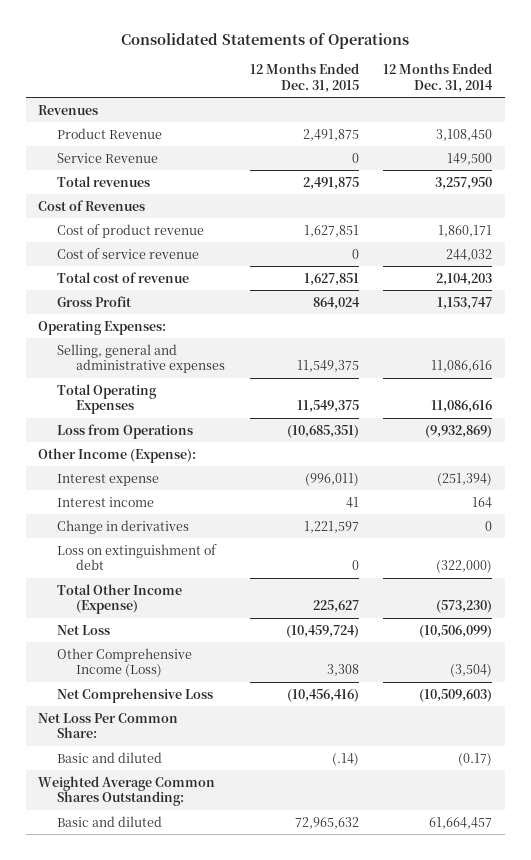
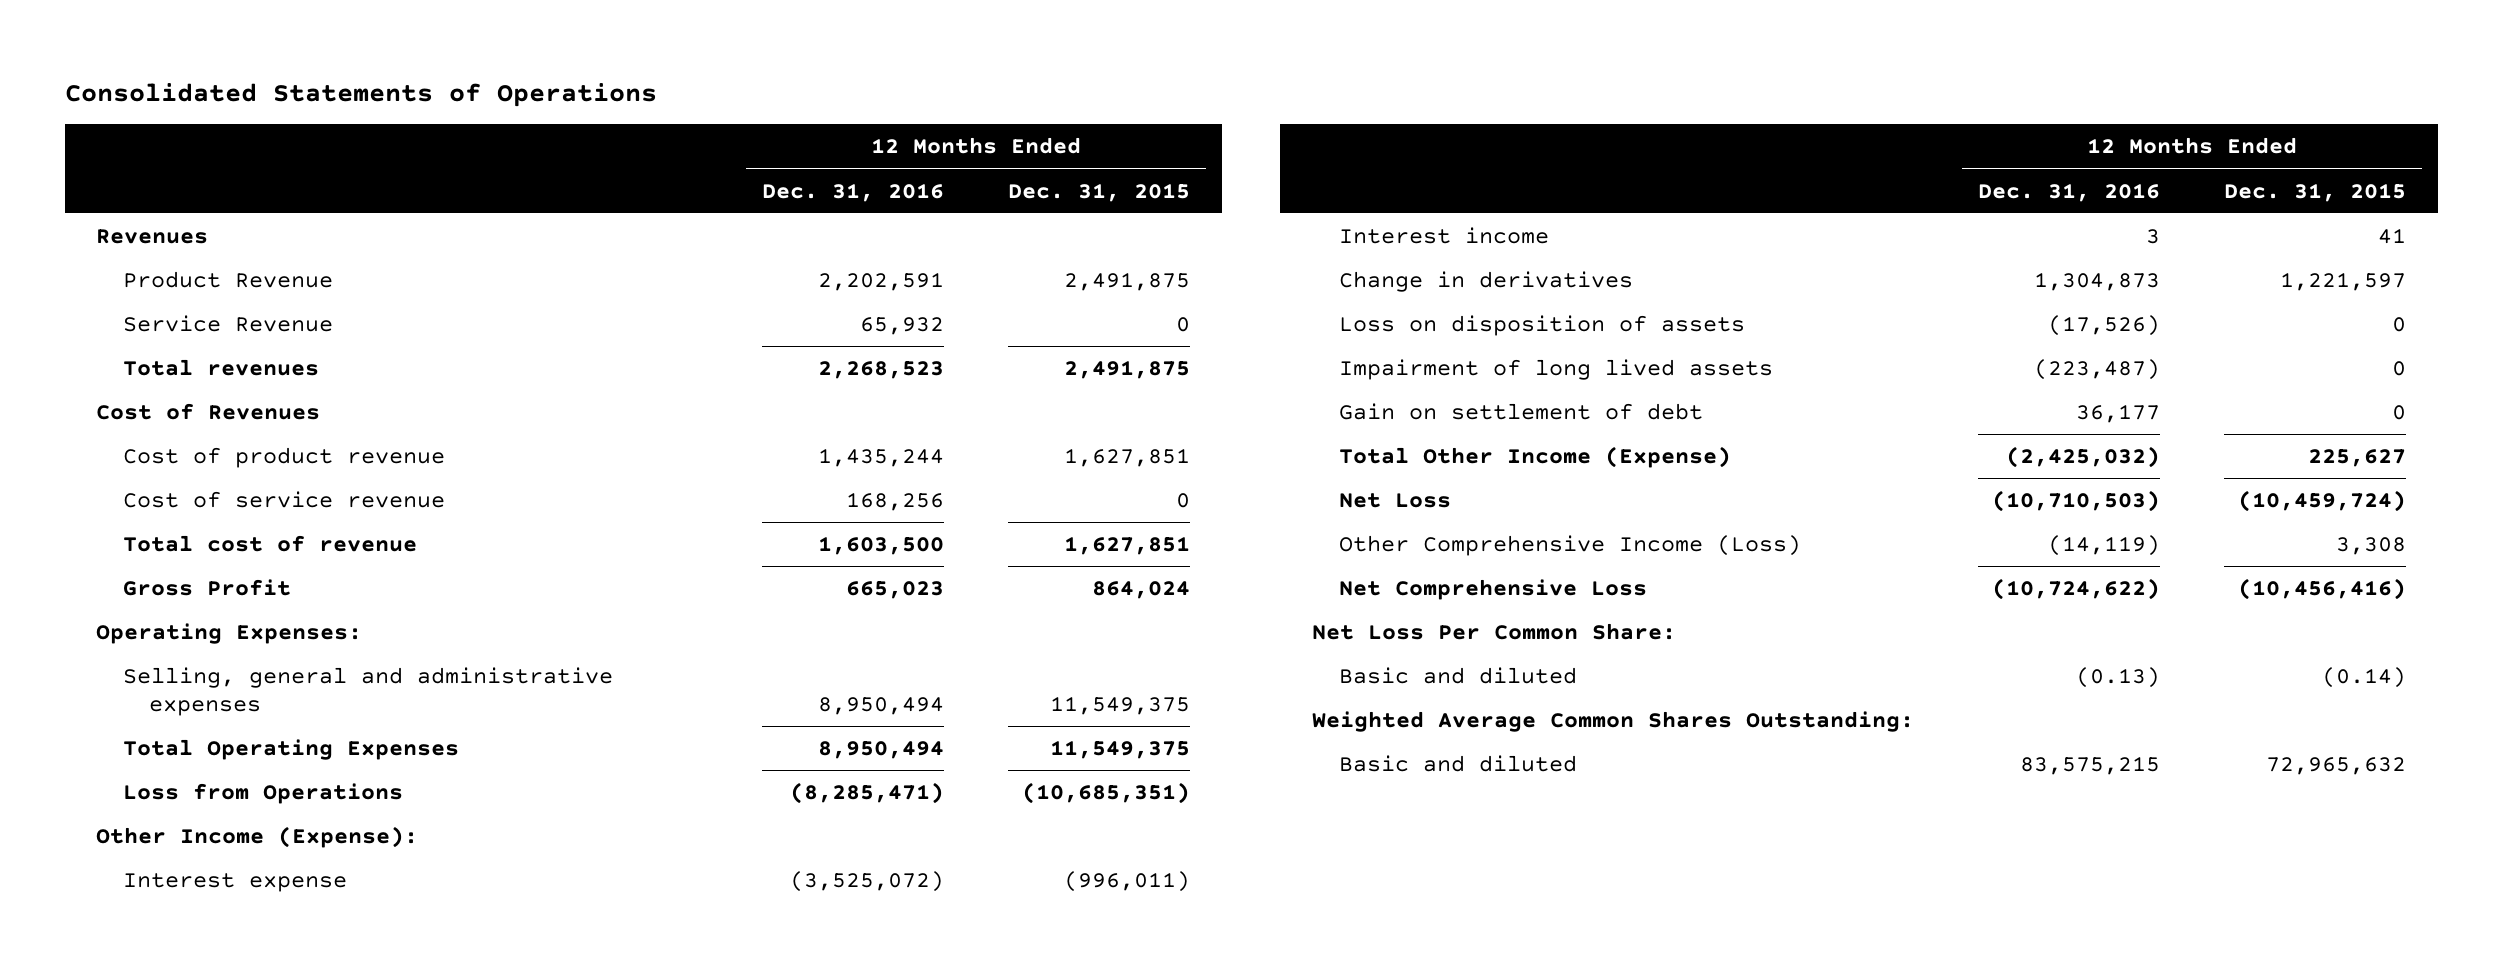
[383,63,494,93] 12 Months Ended Dec. 31, 2014 -> none
none -> [762,182,945,202] Dec. 31, 2016
none -> [1338,314,1745,336] Loss on disposition of assets
none -> [1338,358,1773,380] Impairment of long lived assets
[57,543,218,571] Loss on extinguishment of debt -> [1338,402,1703,420] Gain on settlement of debt
[331,752,359,766] (.14) -> [2321,666,2406,688] (0.14)

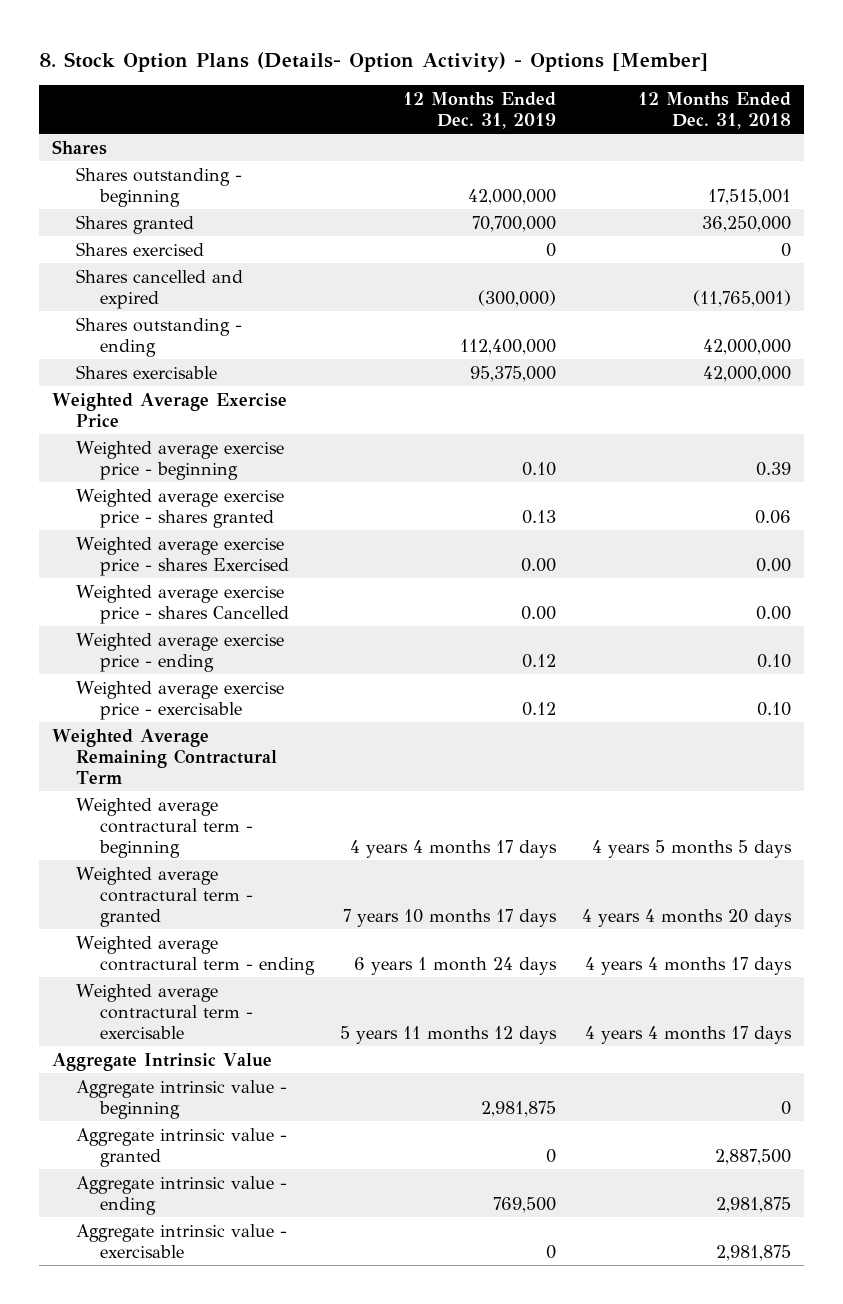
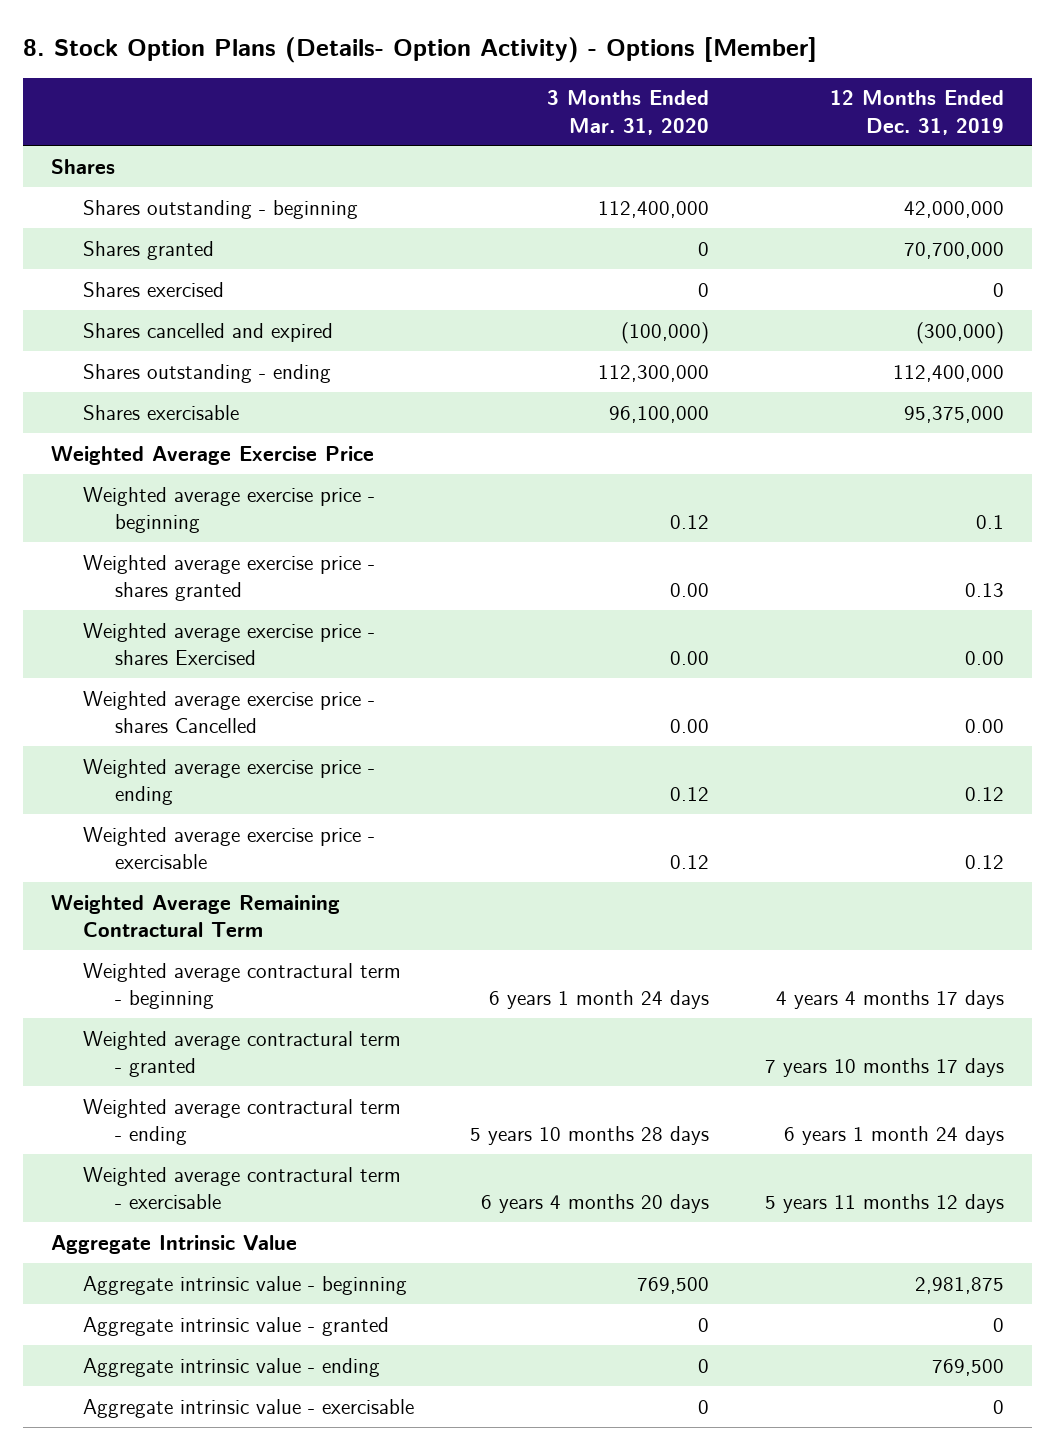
[638,91,792,129] 12 Months Ended Dec. 31, 2018 -> none
none -> [547,90,710,135] 3 Months Ended Mar. 31, 2020
[522,461,557,476] 0.10 -> [975,514,1004,529] 0.1

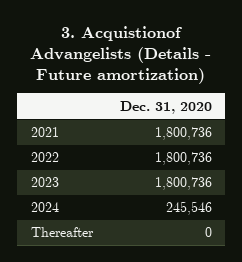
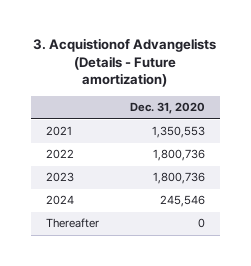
[154,127,212,141] 1,800,736 -> [151,126,205,139] 1,350,553

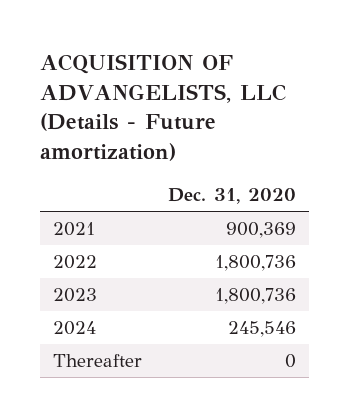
[33,37,217,88] 3. Acquistionof Advangelists (Details - Future amortization) -> [40,54,287,162] ACQUISITION OF ADVANGELISTS, LLC (Details - Future amortization)
[151,126,205,139] 1,350,553 -> [226,222,297,239] 900,369

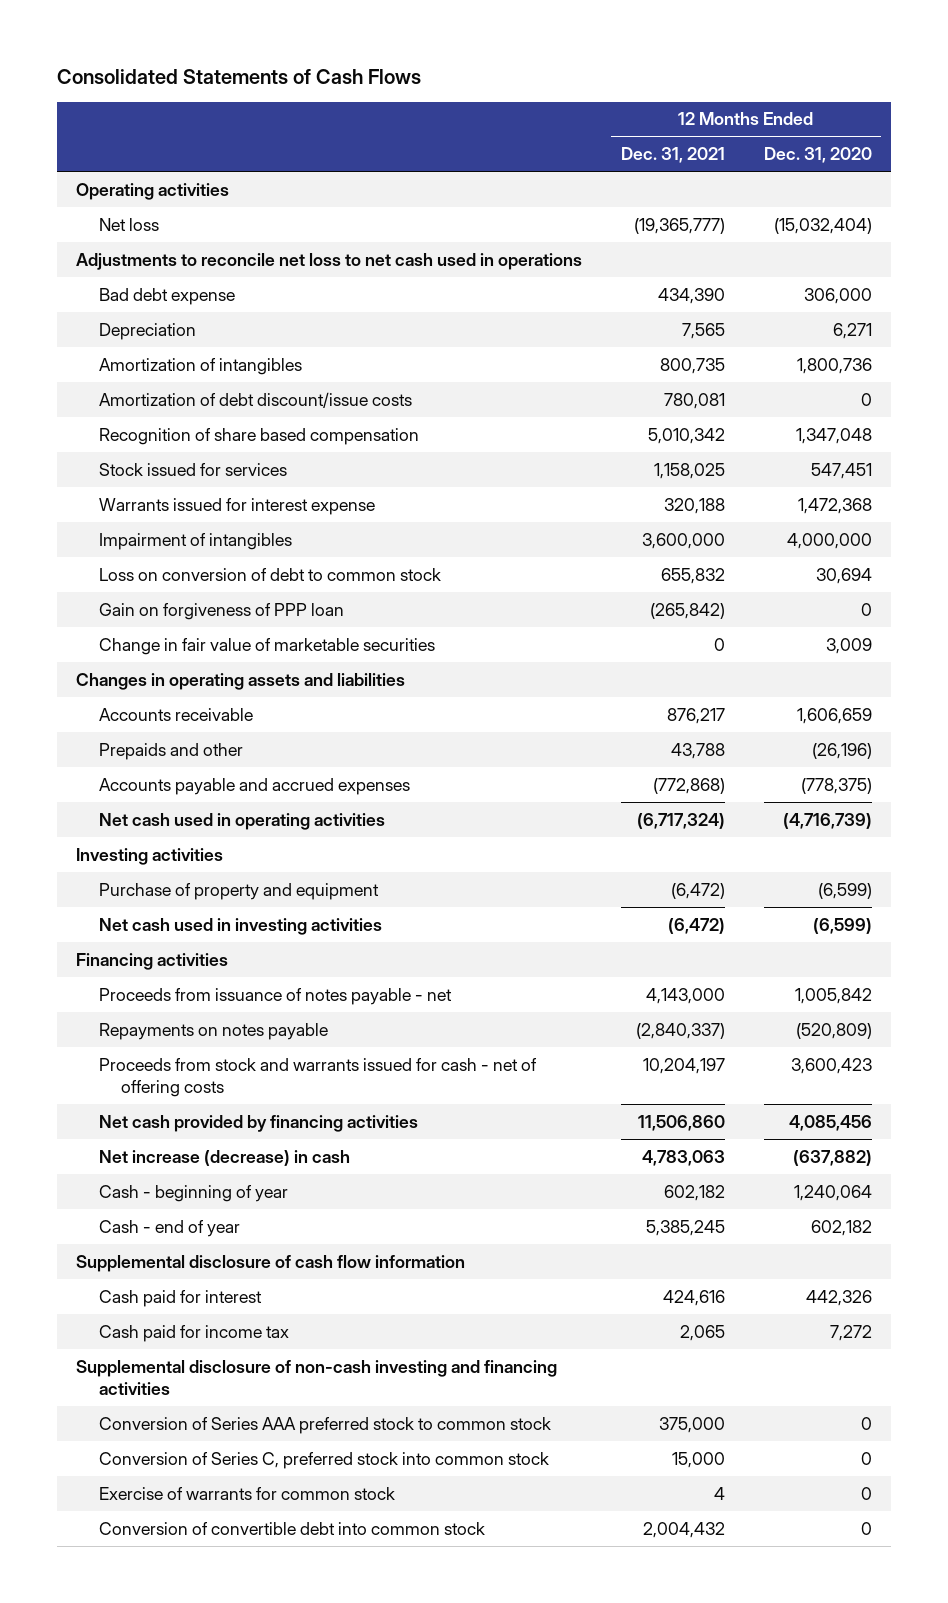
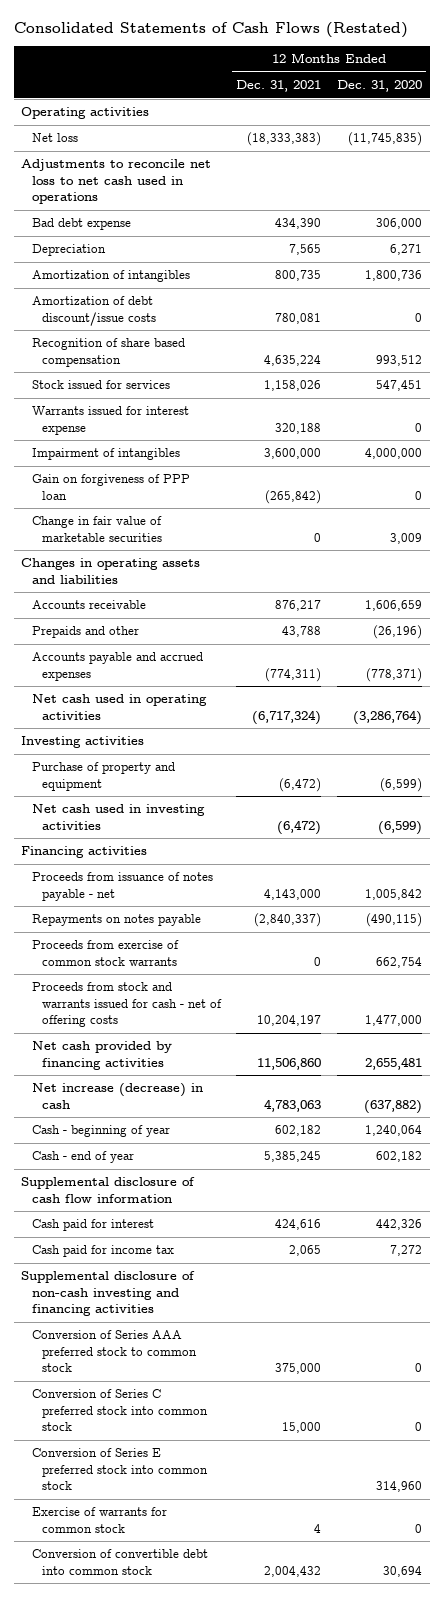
[56,69,421,85] Consolidated Statements of Cash Flows -> [13,22,408,39] Consolidated Statements of Cash Flows (Restated)
[633,217,725,234] (19,365,777) -> [247,132,322,147] (18,333,383)
[773,217,872,234] (15,032,404) -> [347,132,422,147] (11,745,835)
[647,427,725,444] 5,010,342 -> [264,354,322,366] 4,635,224
[795,427,872,444] 1,347,048 -> [375,354,422,366] 993,512
[653,462,725,479] 1,158,025 -> [264,380,322,392] 1,158,026
[797,497,872,514] 1,472,368 -> [414,422,422,432] 0
[98,567,441,581] Loss on conversion of debt to common stock -> none
[652,777,725,794] (772,868) -> [265,667,322,682] (774,311)
[800,777,872,794] (778,375) -> [365,667,422,682] (778,371)
[782,812,872,829] (4,716,739) -> [352,709,422,725] (3,286,764)
[795,1022,872,1039] (520,809) -> [365,913,422,928] (490,115)
none -> [31,940,179,966] Proceeds from exercise of common stock warrants
[790,1057,872,1074] 3,600,423 -> [364,1015,422,1027] 1,477,000
[788,1114,872,1131] 4,085,456 -> [364,1056,422,1070] 2,655,481
[98,1451,549,1469] Conversion of Series C, preferred stock into common stock -> [31,1389,208,1432] Conversion of Series C preferred stock into common stock
none -> [31,1448,208,1491] Conversion of Series E preferred stock into common stock
[860,1521,872,1535] 0 -> [382,1565,422,1577] 30,694

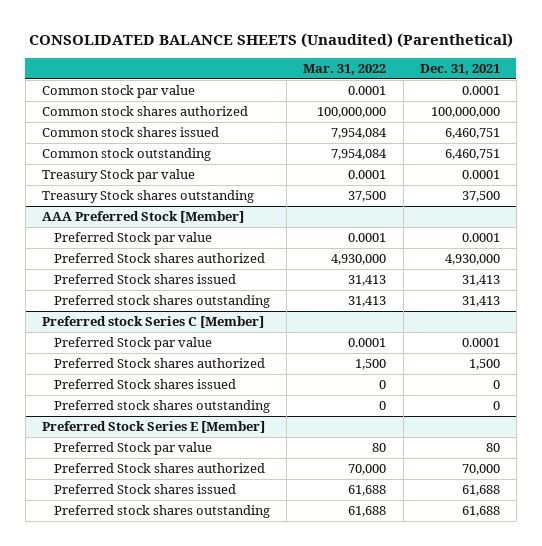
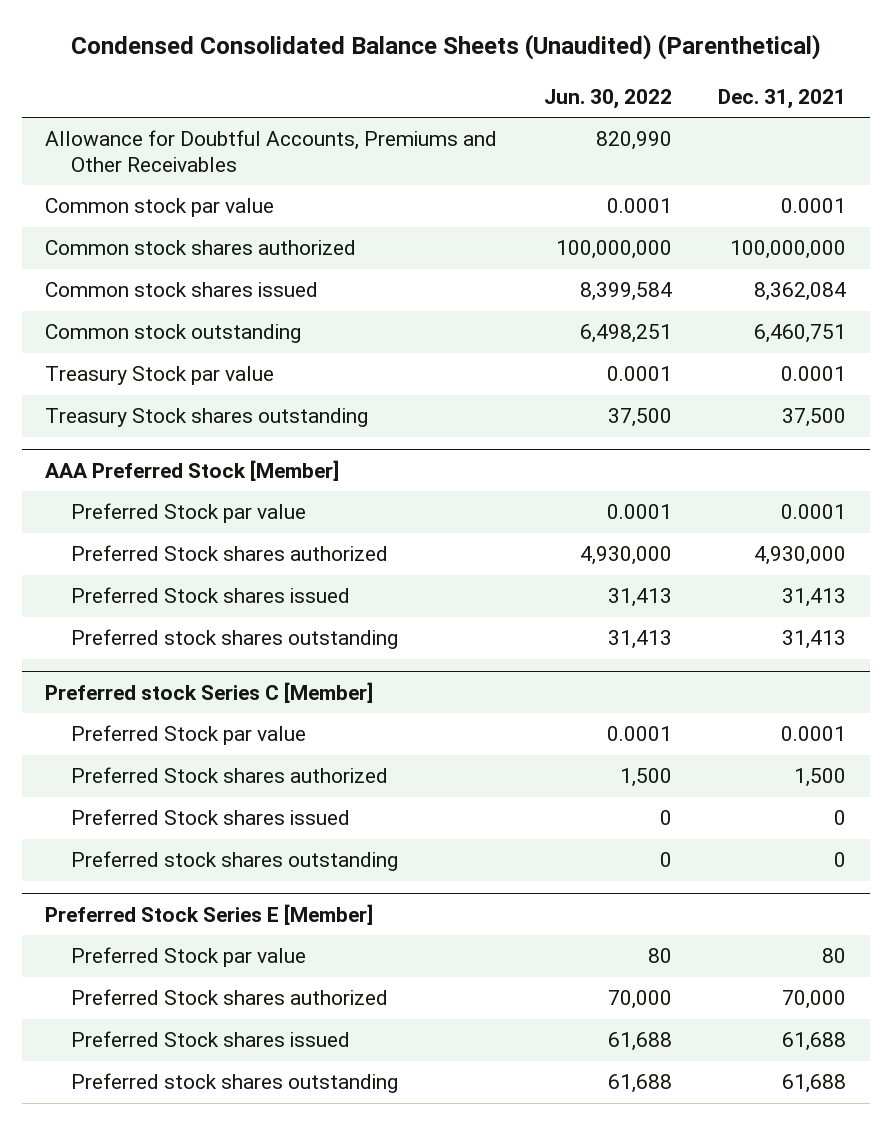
[28,33,513,49] CONSOLIDATED BALANCE SHEETS (Unaudited) (Parenthetical) -> [70,34,821,61] Condensed Consolidated Balance Sheets (Unaudited) (Parenthetical)
[303,64,387,76] Mar. 31, 2022 -> none
none -> [543,88,672,109] Jun. 30, 2022
none -> [45,130,498,172] Allowance for Doubtful Accounts, Premiums and Other Receivables
[444,127,500,139] 6,460,751 -> [754,282,847,302] 8,362,084

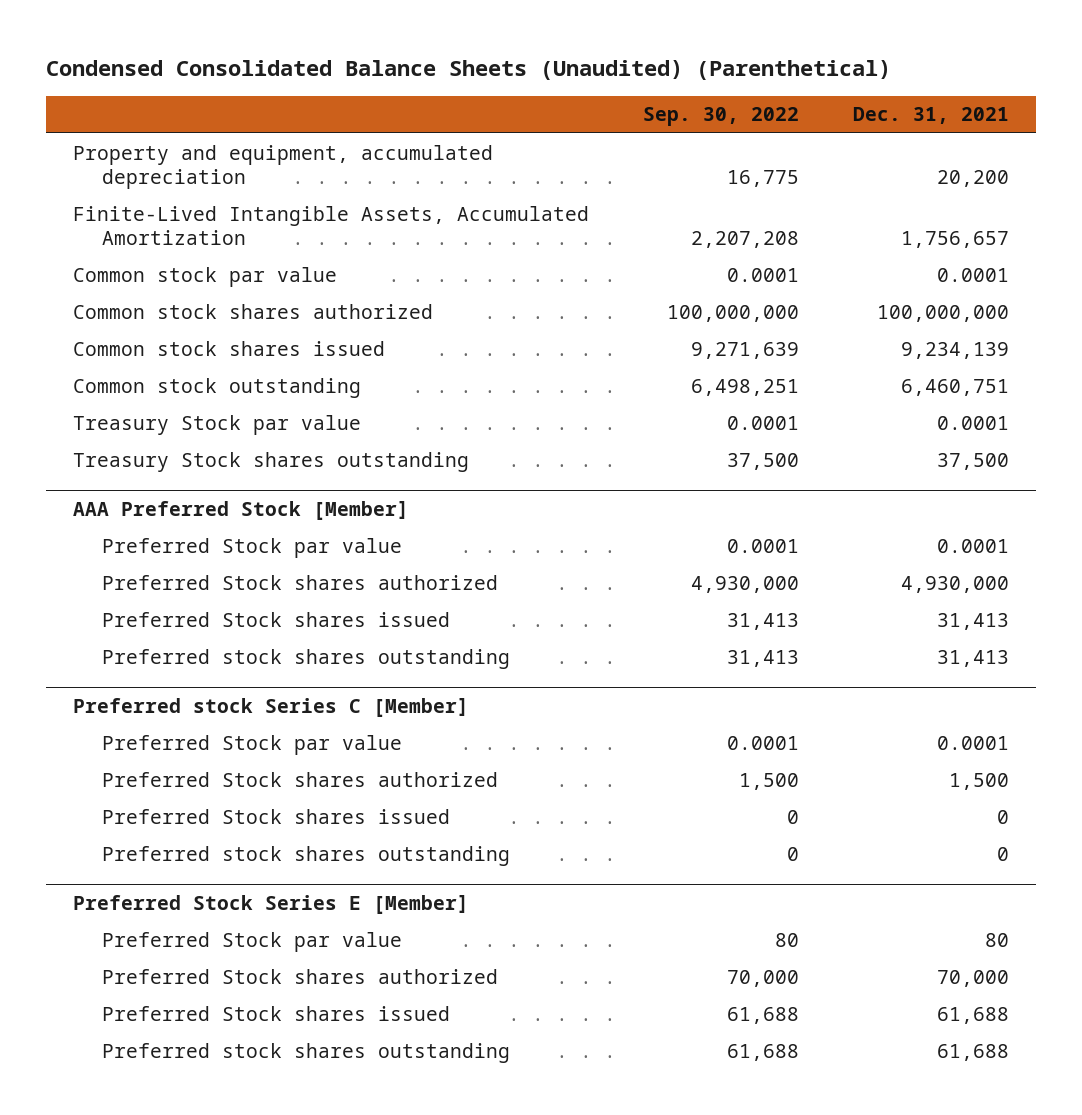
[543,88,672,109] Jun. 30, 2022 -> none
none -> [643,107,800,127] Sep. 30, 2022
[45,130,498,172] Allowance for Doubtful Accounts, Premiums and Other Receivables -> none
none -> [73,144,494,189] Property and equipment, accumulated depreciation
none -> [73,205,590,245] Finite-Lived Intangible Assets, Accumulated Amortization
[754,282,847,302] 8,362,084 -> [900,341,1009,359] 9,234,139

